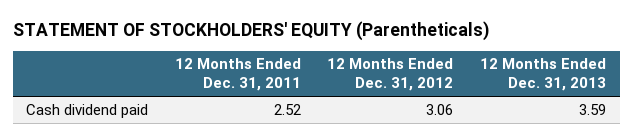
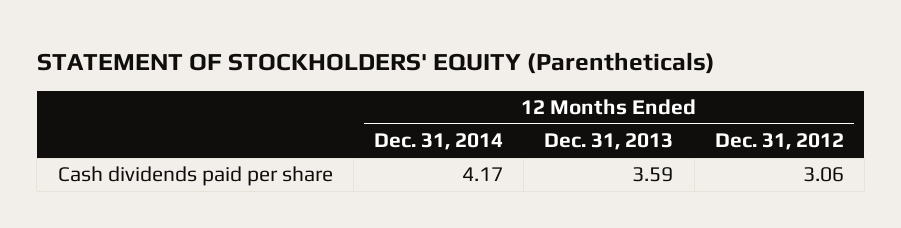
[174,58,301,92] 12 Months Ended Dec. 31, 2011 -> none
none -> [373,133,503,151] Dec. 31, 2014
[26,104,149,119] Cash dividend paid -> [57,166,333,187] Cash dividends paid per share

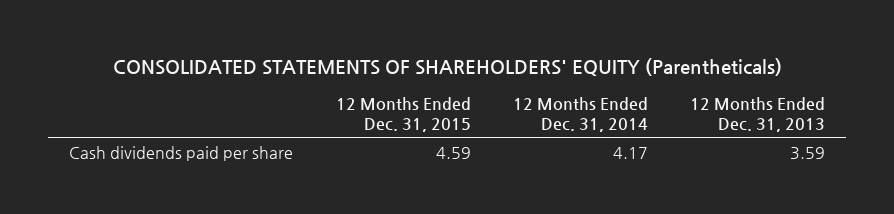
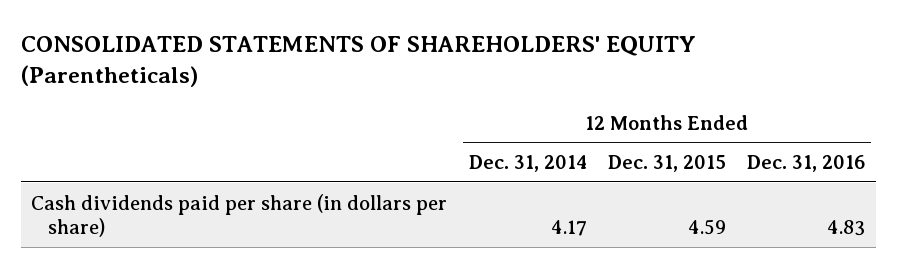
[689,96,825,132] 12 Months Ended Dec. 31, 2013 -> none
none -> [747,155,866,173] Dec. 31, 2016
[69,145,294,161] Cash dividends paid per share -> [31,193,448,237] Cash dividends paid per share (in dollars per share)

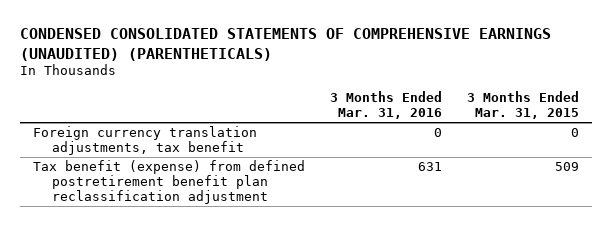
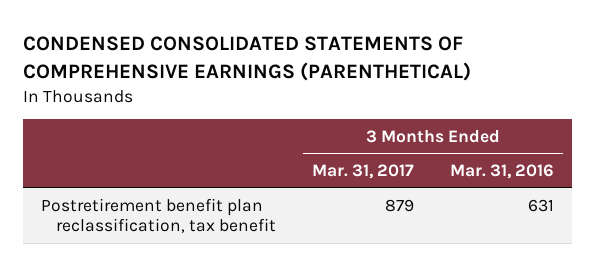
[19,28,551,61] CONDENSED CONSOLIDATED STATEMENTS OF COMPREHENSIVE EARNINGS (UNAUDITED) (PARENTHETICALS) -> [22,36,471,81] CONDENSED CONSOLIDATED STATEMENTS OF COMPREHENSIVE EARNINGS (PARENTHETICAL)
[467,91,580,119] 3 Months Ended Mar. 31, 2015 -> none
none -> [312,163,415,179] Mar. 31, 2017
[32,126,257,156] Foreign currency translation adjustments, tax benefit -> none
[32,160,305,204] Tax benefit (expense) from defined postretirement benefit plan reclassification adjustment -> [40,197,277,234] Postretirement benefit plan reclassification, tax benefit

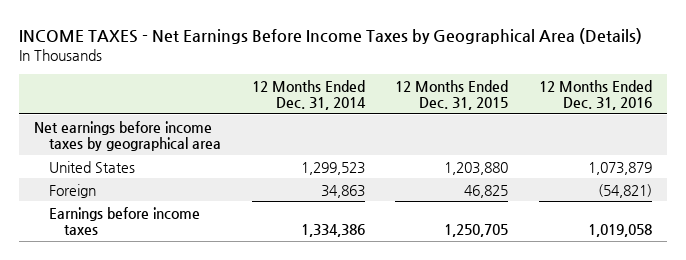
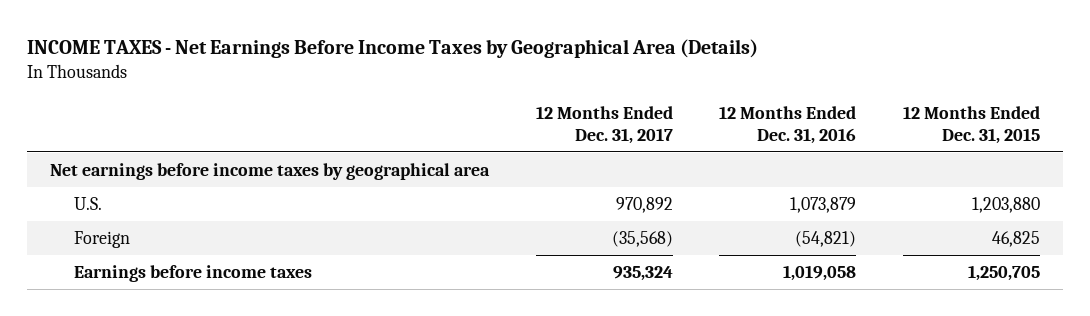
[251,79,366,110] 12 Months Ended Dec. 31, 2014 -> none
none -> [535,105,673,144] 12 Months Ended Dec. 31, 2017
[48,160,135,173] United States -> [74,196,103,210] U.S.

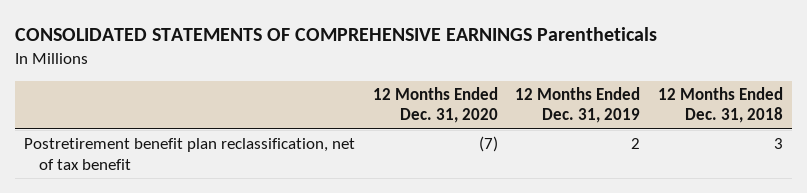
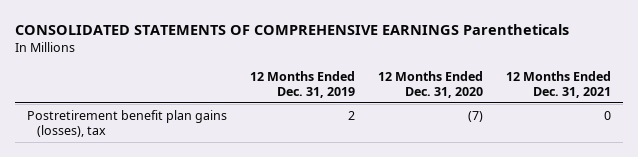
[658,87,784,124] 12 Months Ended Dec. 31, 2018 -> none
none -> [506,70,612,98] 12 Months Ended Dec. 31, 2021
[23,138,355,170] Postretirement benefit plan reclassification, net of tax benefit -> [26,110,227,138] Postretirement benefit plan gains (losses), tax

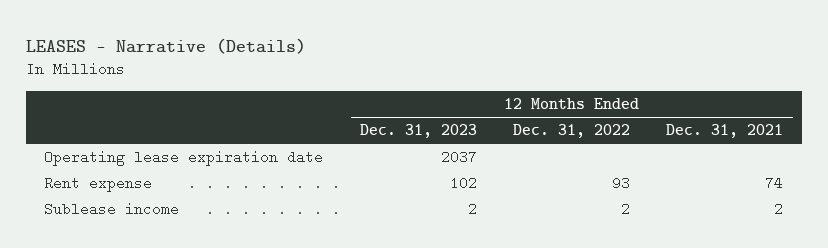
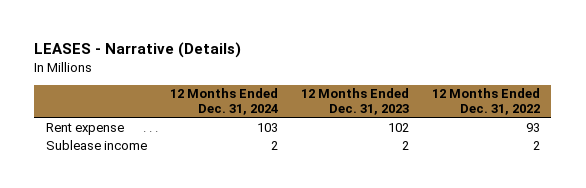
[666,124,784,139] Dec. 31, 2021 -> none
none -> [169,88,278,116] 12 Months Ended Dec. 31, 2024
[44,150,324,167] Operating lease expiration date -> none

